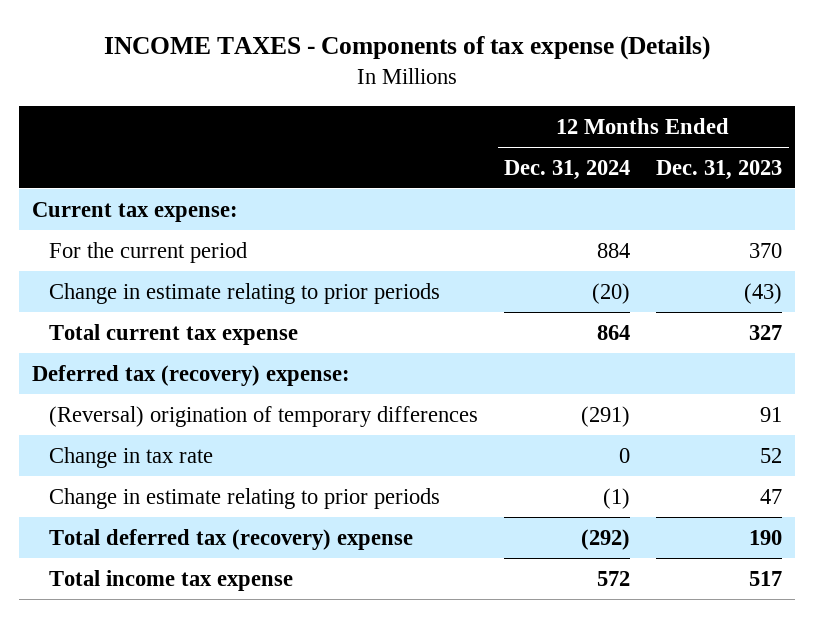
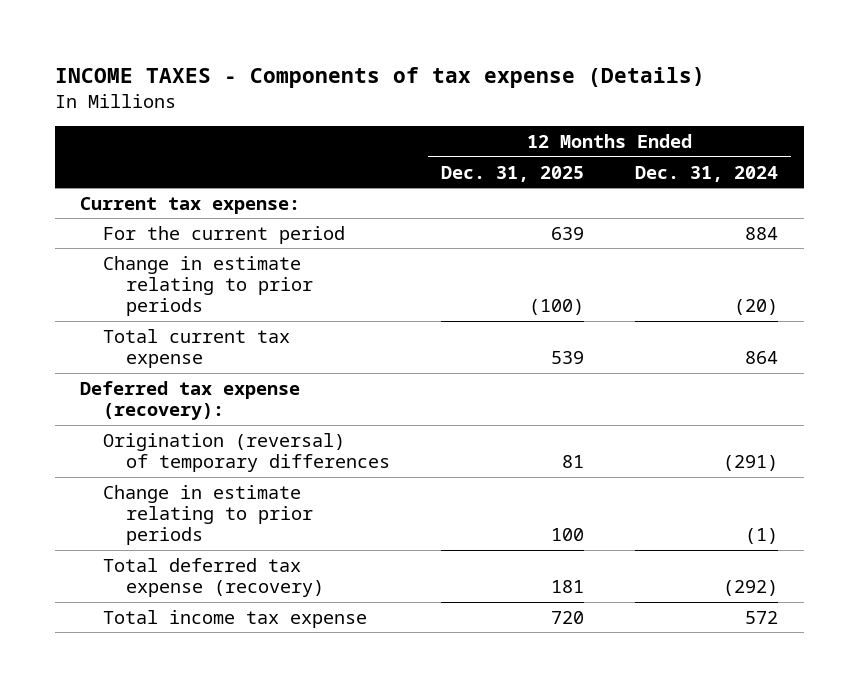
[656,159,783,180] Dec. 31, 2023 -> none
none -> [440,165,584,182] Dec. 31, 2025
[49,446,214,468] Change in tax rate -> none
[32,364,351,386] Deferred tax (recovery) expense: -> [80,380,301,421] Deferred tax expense (recovery):
[49,405,479,427] (Reversal) origination of temporary differences -> [102,432,390,473] Origination (reversal) of temporary differences
[49,528,414,550] Total deferred tax (recovery) expense -> [102,557,324,598] Total deferred tax expense (recovery)

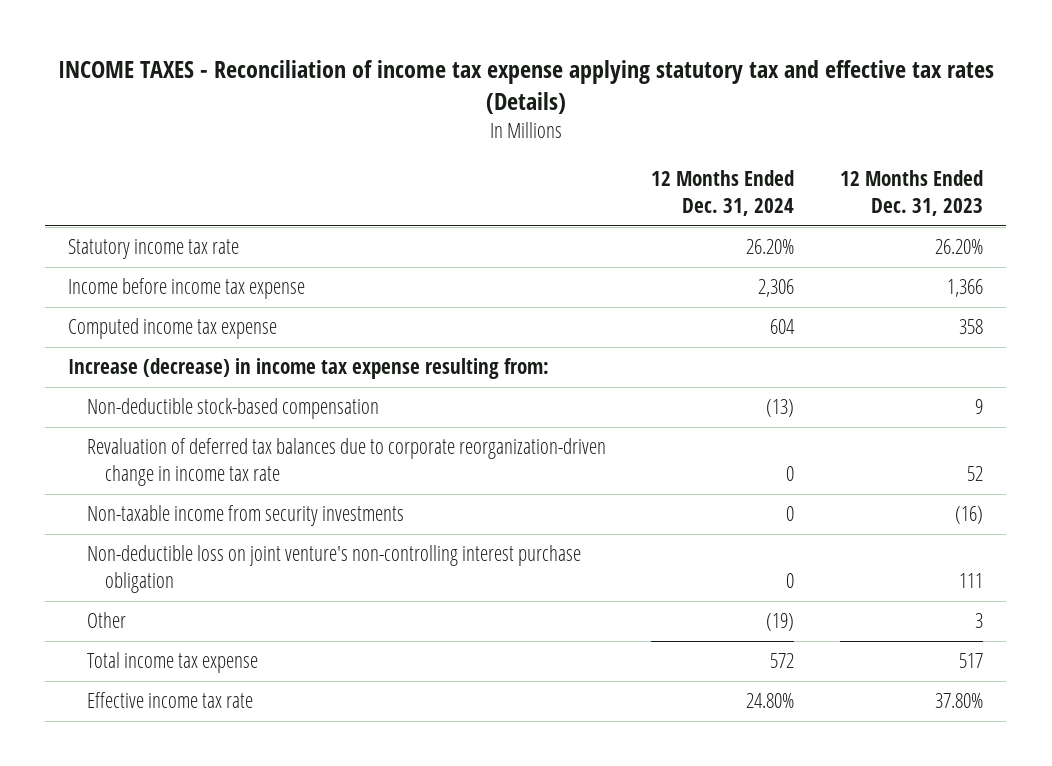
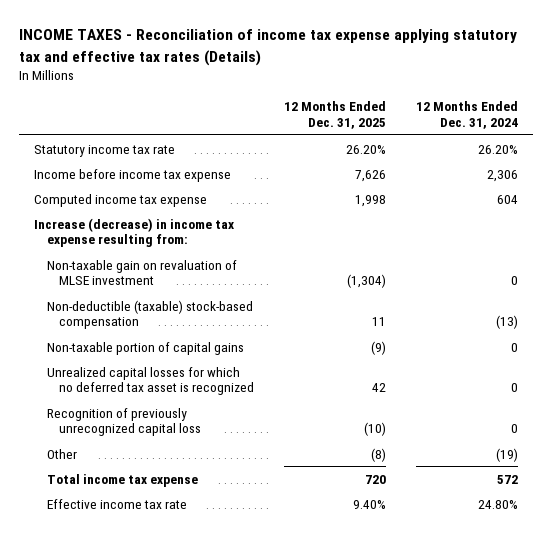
[840,170,984,217] 12 Months Ended Dec. 31, 2023 -> none
none -> [283,100,386,129] 12 Months Ended Dec. 31, 2025
[86,438,606,487] Revaluation of deferred tax balances due to corporate reorganization-driven change in income tax rate -> none
[86,505,404,527] Non-taxable income from security investments -> none
[86,545,581,594] Non-deductible loss on joint venture's non-controlling interest purchase obligation -> none
none -> [46,259,237,286] Non-taxable gain on revaluation of MLSE investment
[86,398,379,420] Non-deductible stock-based compensation -> [46,299,253,330] Non-deductible (taxable) stock-based compensation
none -> [46,341,244,355] Non-taxable portion of capital gains
none -> [46,366,254,396] Unrealized capital losses for which no deferred tax asset is recognized
none -> [46,407,201,437] Recognition of previously unrecognized capital loss

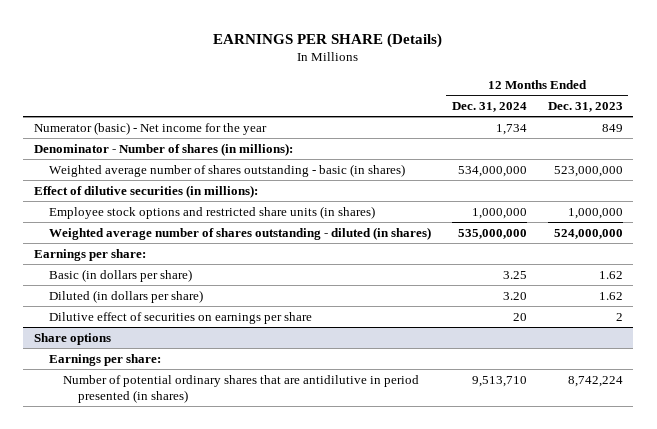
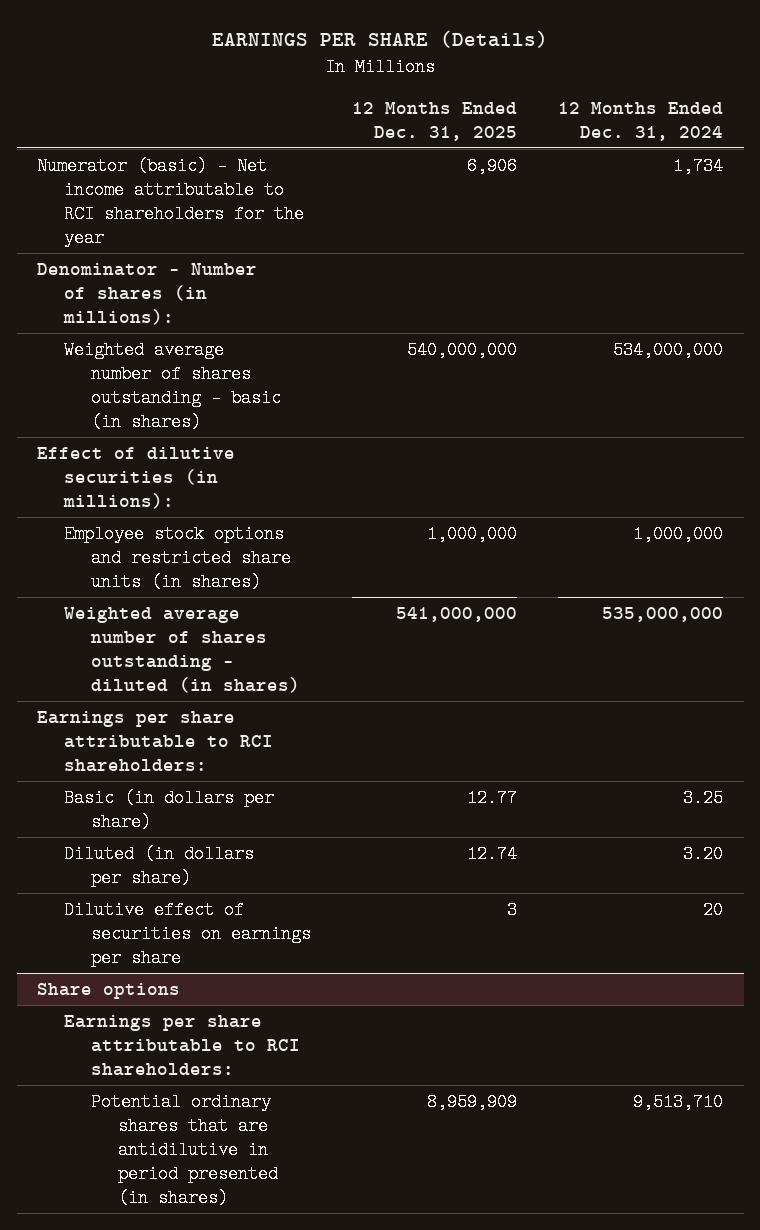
[547,102,623,113] Dec. 31, 2023 -> none
none -> [352,101,518,141] 12 Months Ended Dec. 31, 2025
[33,121,267,135] Numerator (basic) - Net income for the year -> [37,156,305,248] Numerator (basic) - Net income attributable to RCI shareholders for the year
[33,248,146,261] Earnings per share: -> [37,710,274,773] Earnings per share attributable to RCI shareholders:
[48,353,161,366] Earnings per share: -> [64,1014,301,1077] Earnings per share attributable to RCI shareholders:
[63,374,420,403] Number of potential ordinary shares that are antidilutive in period presented (in shares) -> [91,1092,279,1208] Potential ordinary shares that are antidilutive in period presented (in shares)

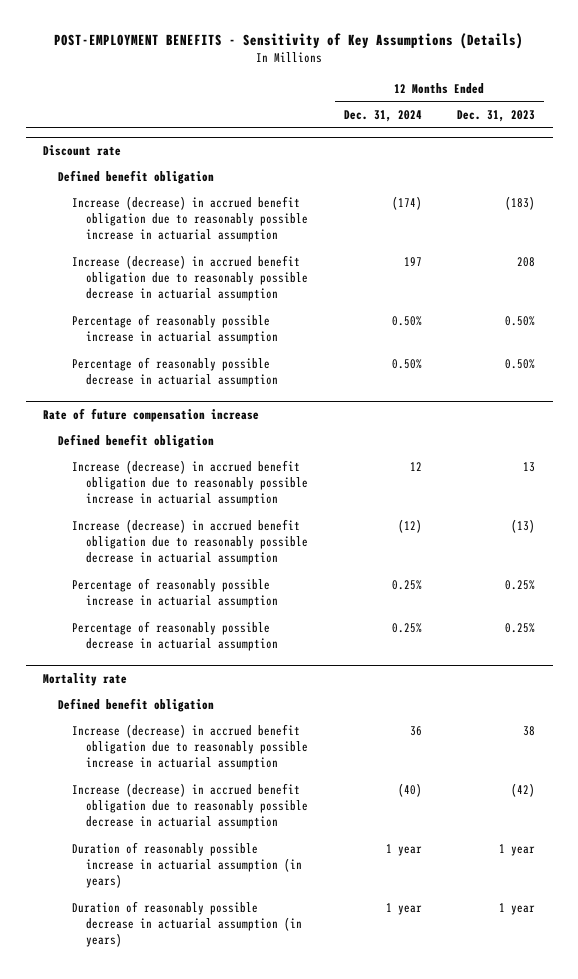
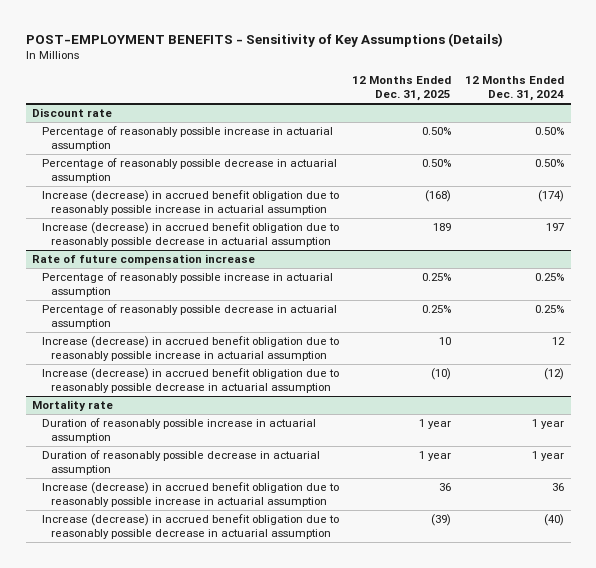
[457,109,536,122] Dec. 31, 2023 -> none
none -> [352,75,452,102] 12 Months Ended Dec. 31, 2025
[57,169,214,184] Defined benefit obligation -> none
[71,195,309,243] Increase (decrease) in accrued benefit obligation due to reasonably possible increase in actuarial assumption -> [41,189,339,216] Increase (decrease) in accrued benefit obligation due to reasonably possible increase in actuarial assumption
[71,254,309,302] Increase (decrease) in accrued benefit obligation due to reasonably possible decrease in actuarial assumption -> [41,221,339,248] Increase (decrease) in accrued benefit obligation due to reasonably possible decrease in actuarial assumption
[57,433,214,448] Defined benefit obligation -> none
[71,459,309,507] Increase (decrease) in accrued benefit obligation due to reasonably possible increase in actuarial assumption -> [41,335,339,362] Increase (decrease) in accrued benefit obligation due to reasonably possible increase in actuarial assumption
[71,518,309,566] Increase (decrease) in accrued benefit obligation due to reasonably possible decrease in actuarial assumption -> [41,367,339,394] Increase (decrease) in accrued benefit obligation due to reasonably possible decrease in actuarial assumption
[57,697,214,712] Defined benefit obligation -> none
none -> [41,417,316,444] Duration of reasonably possible increase in actuarial assumption
none -> [41,449,320,476] Duration of reasonably possible decrease in actuarial assumption
[71,841,303,889] Duration of reasonably possible increase in actuarial assumption (in years) -> none
[71,900,303,948] Duration of reasonably possible decrease in actuarial assumption (in years) -> none

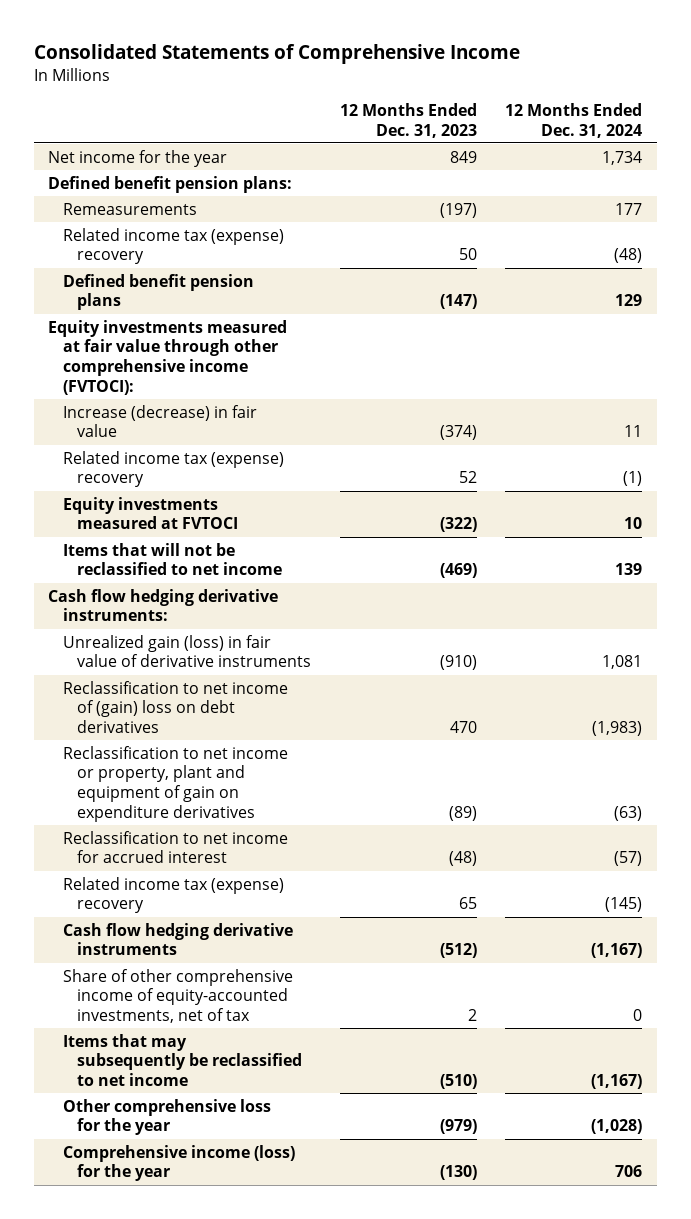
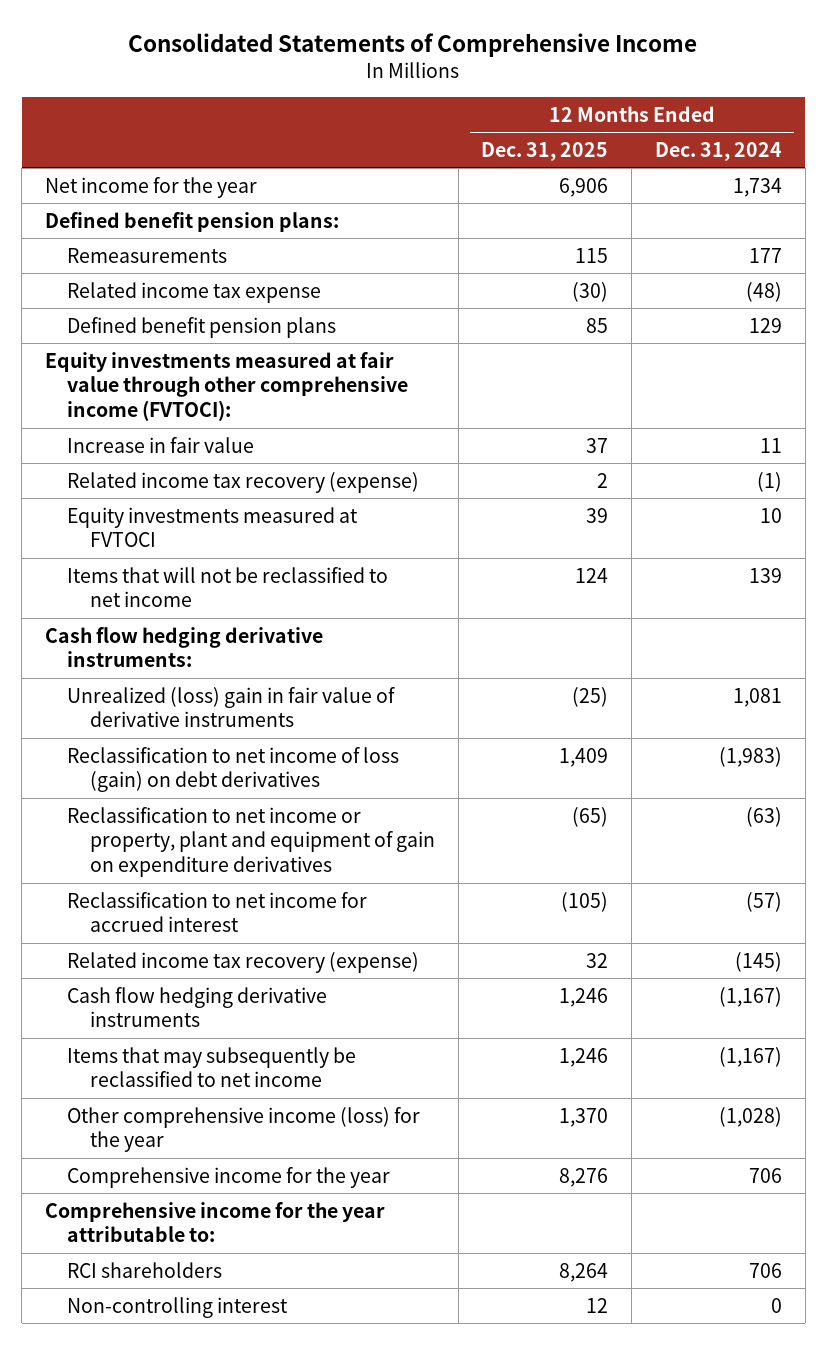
[339,102,477,138] 12 Months Ended Dec. 31, 2023 -> none
none -> [481,141,609,161] Dec. 31, 2025
[62,227,284,265] Related income tax (expense) recovery -> [67,281,322,303] Related income tax expense
[62,404,257,438] Increase (decrease) in fair value -> [67,436,255,453] Increase in fair value
[62,450,284,488] Related income tax (expense) recovery -> [67,471,420,493] Related income tax recovery (expense)
[62,634,312,668] Unrealized gain (loss) in fair value of derivative instruments -> [67,686,396,728] Unrealized (loss) gain in fair value of derivative instruments
[62,680,288,734] Reclassification to net income of (gain) loss on debt derivatives -> [67,746,400,793] Reclassification to net income of loss (gain) on debt derivatives
[62,876,284,914] Related income tax (expense) recovery -> [67,951,420,973] Related income tax recovery (expense)
[62,968,293,1024] Share of other comprehensive income of equity-accounted investments, net of tax -> none
[62,1098,271,1136] Other comprehensive loss for the year -> [67,1106,421,1153] Other comprehensive income (loss) for the year
[62,1144,295,1182] Comprehensive income (loss) for the year -> [67,1166,391,1188] Comprehensive income for the year
none -> [44,1201,385,1243] Comprehensive income for the year attributable to:
none -> [67,1261,223,1278] RCI shareholders
none -> [67,1296,289,1318] Non-controlling interest

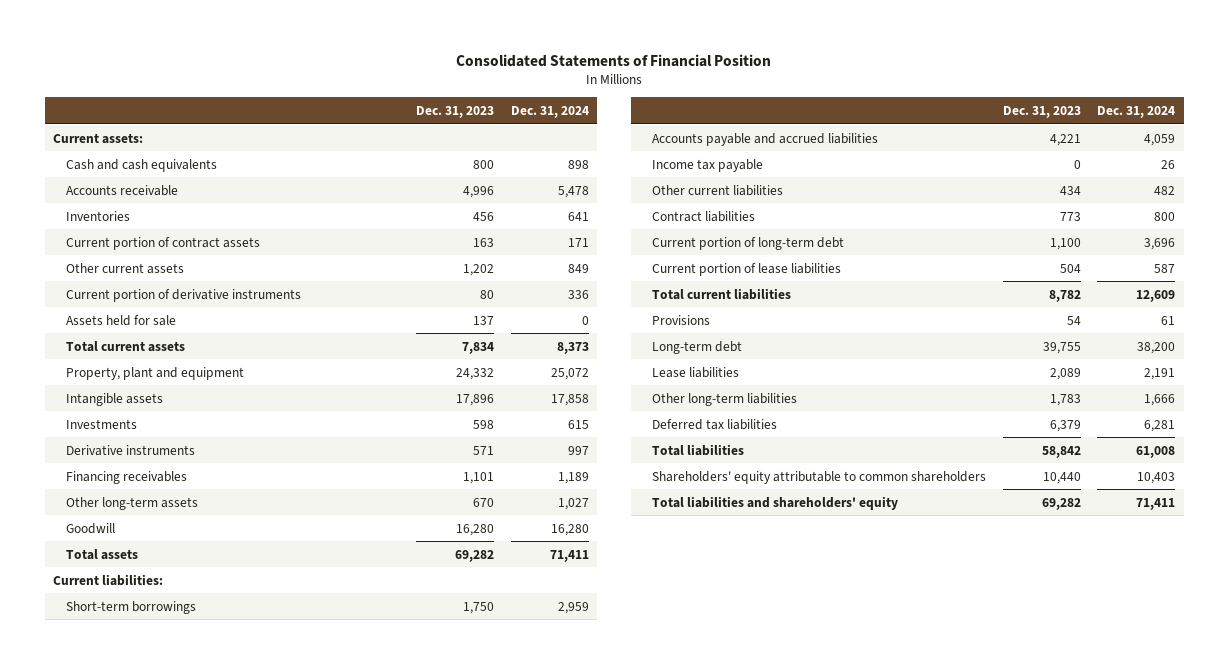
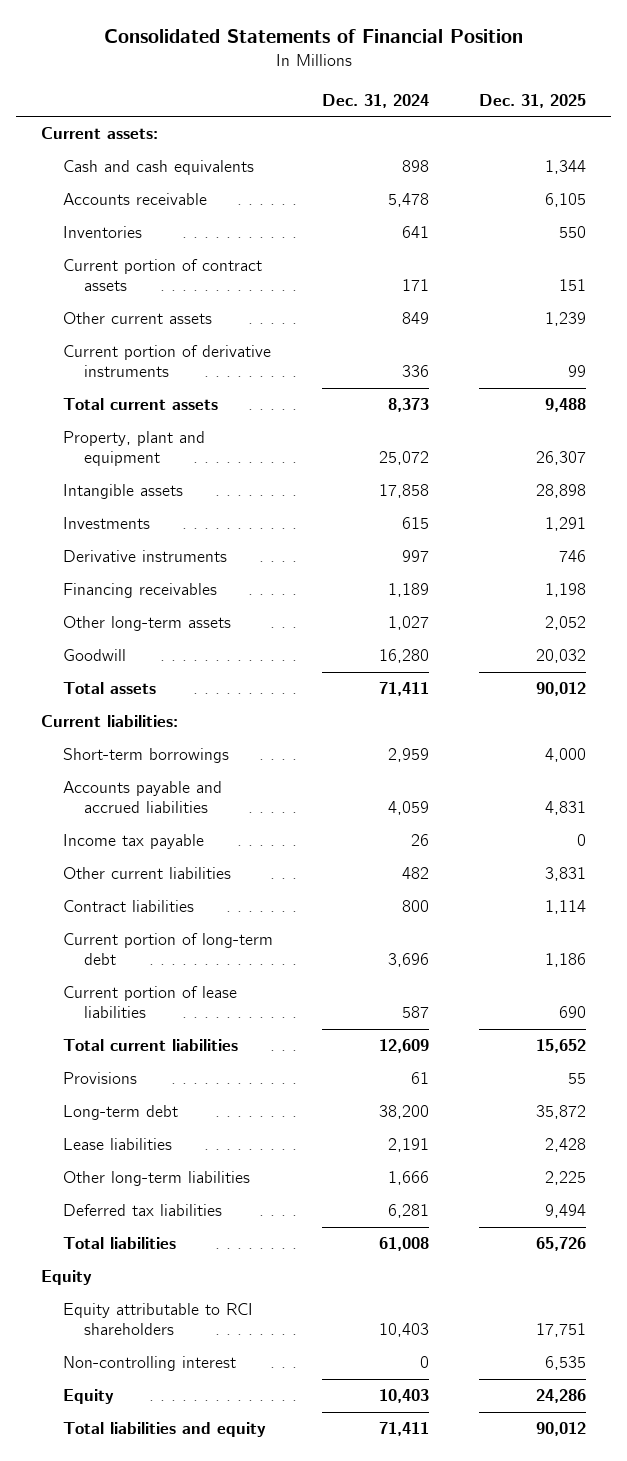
[416,105,495,118] Dec. 31, 2023 -> none
none -> [478,93,586,108] Dec. 31, 2025
[65,314,176,326] Assets held for sale -> none
none -> [41,1270,93,1286] Equity
none -> [62,1303,253,1336] Equity attributable to RCI shareholders
none -> [62,1356,236,1372] Non-controlling interest
[652,470,987,484] Shareholders' equity attributable to common shareholders -> [62,1389,114,1405] Equity
[652,495,899,510] Total liabilities and shareholders' equity -> [62,1422,266,1438] Total liabilities and equity

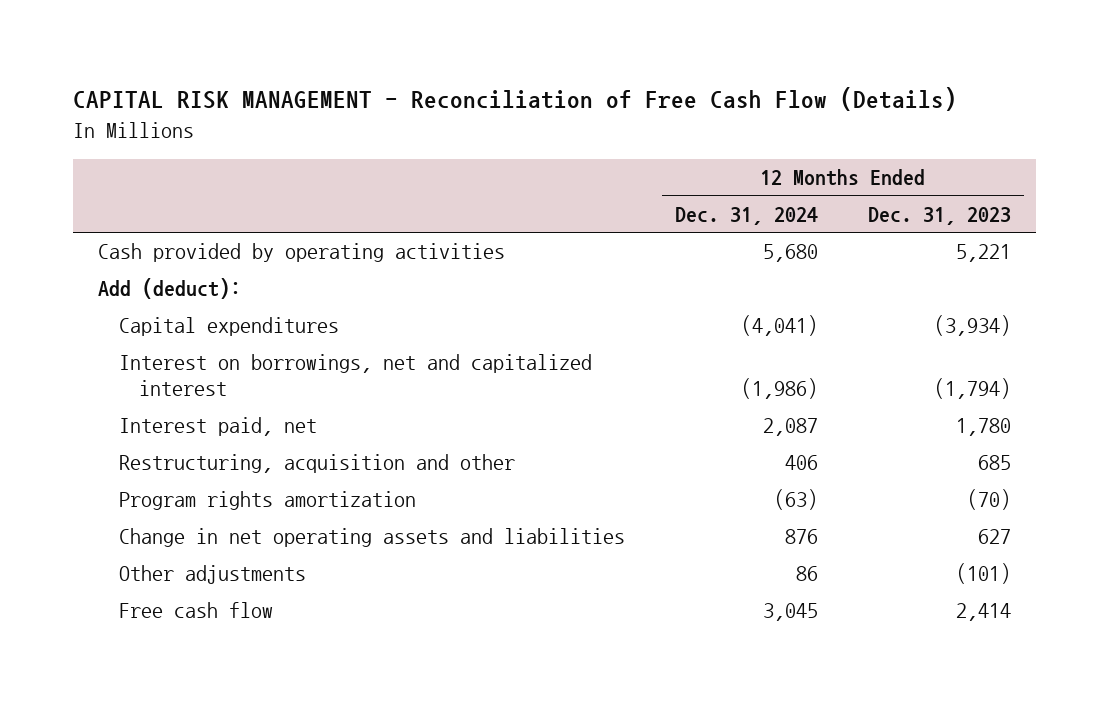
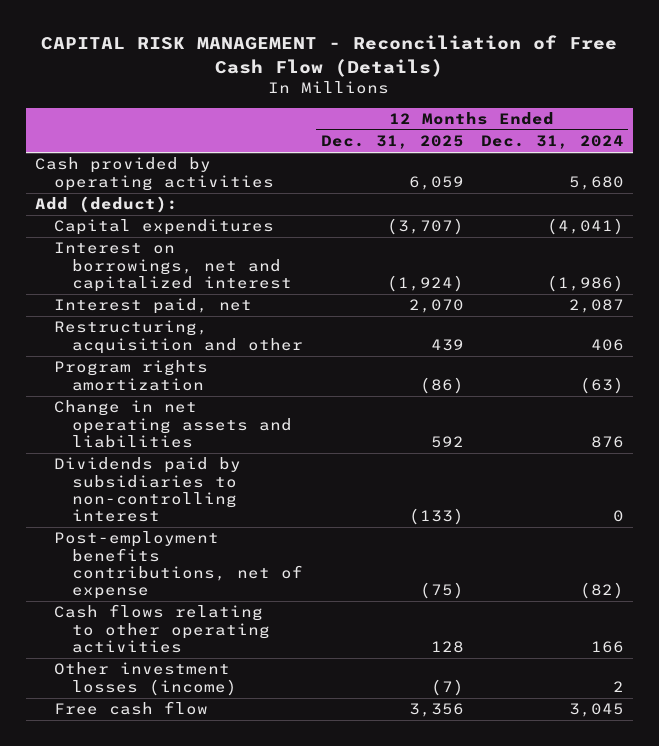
[868,206,1012,225] Dec. 31, 2023 -> none
none -> [320,135,464,150] Dec. 31, 2025
[118,565,306,585] Other adjustments -> none
none -> [53,457,241,523] Dividends paid by subsidiaries to non-controlling interest
none -> [53,531,304,600] Post-employment benefits contributions, net of expense
none -> [53,604,271,653] Cash flows relating to other operating activities
none -> [53,662,238,696] Other investment losses (income)

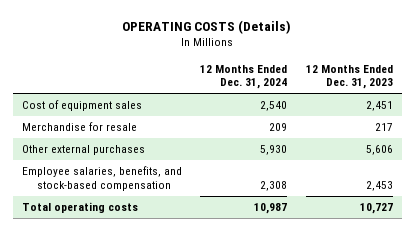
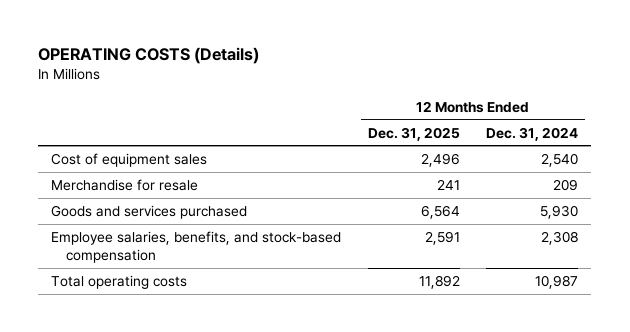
[305,65,393,90] 12 Months Ended Dec. 31, 2023 -> none
none -> [367,126,460,141] Dec. 31, 2025
[21,145,145,156] Other external purchases -> [51,204,248,219] Goods and services purchased

